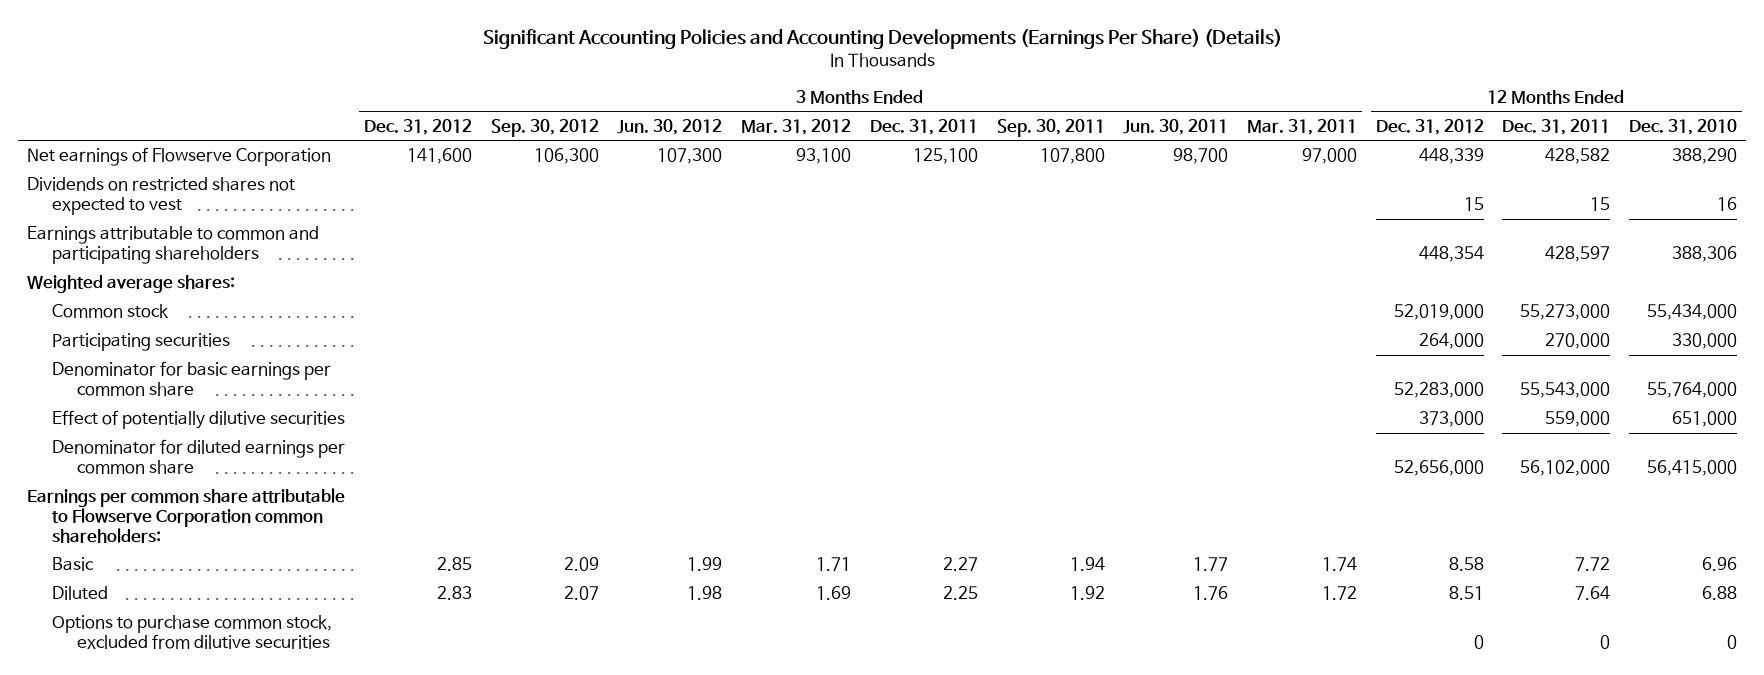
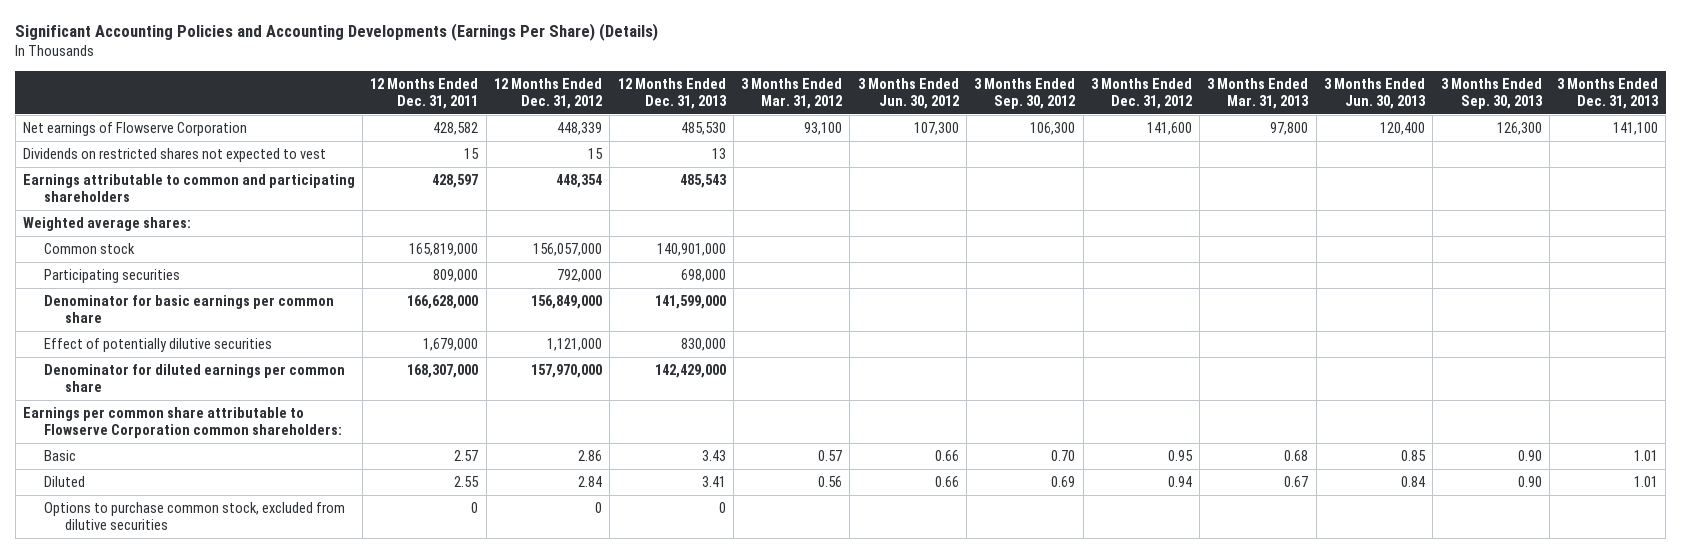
[869,118,978,135] Dec. 31, 2011 -> none
[996,118,1105,137] Sep. 30, 2011 -> none
[1123,118,1229,135] Jun. 30, 2011 -> none
[1246,118,1357,135] Mar. 31, 2011 -> none
[1629,118,1738,135] Dec. 31, 2010 -> none
none -> [617,77,727,109] 12 Months Ended Dec. 31, 2013
none -> [1207,77,1310,109] 3 Months Ended Mar. 31, 2013
none -> [1323,77,1426,109] 3 Months Ended Jun. 30, 2013
none -> [1440,77,1543,109] 3 Months Ended Sep. 30, 2013
none -> [1557,77,1660,109] 3 Months Ended Dec. 31, 2013
[1393,304,1484,321] 52,019,000 -> [532,243,602,257] 156,057,000
[1520,304,1611,321] 55,273,000 -> [409,243,479,257] 165,819,000
[1418,333,1484,350] 264,000 -> [556,269,602,283] 792,000
[1545,333,1611,350] 270,000 -> [433,269,479,283] 809,000
[1393,382,1484,399] 52,283,000 -> [530,295,602,310] 156,849,000
[1520,382,1611,399] 55,543,000 -> [407,295,479,310] 166,628,000
[1418,411,1484,428] 373,000 -> [546,338,602,352] 1,121,000
[1545,411,1611,428] 559,000 -> [423,338,479,352] 1,679,000
[1393,460,1484,477] 52,656,000 -> [530,364,602,379] 157,970,000
[1520,460,1611,477] 56,102,000 -> [407,364,479,379] 168,307,000
[436,557,472,572] 2.85 -> [1167,450,1193,462] 0.95
[563,557,599,572] 2.09 -> [1051,450,1076,462] 0.70
[687,557,723,572] 1.99 -> [934,450,959,462] 0.66
[816,557,852,572] 1.71 -> [818,450,843,462] 0.57
[1448,557,1484,572] 8.58 -> [577,450,602,462] 2.86
[1575,557,1611,572] 7.72 -> [454,450,479,462] 2.57
[436,586,472,601] 2.83 -> [1167,476,1192,488] 0.94
[563,586,599,601] 2.07 -> [1051,476,1076,488] 0.69
[687,586,723,601] 1.98 -> [934,476,959,488] 0.66
[816,586,852,601] 1.69 -> [818,476,843,488] 0.56
[1448,586,1484,601] 8.51 -> [577,476,602,488] 2.84
[1575,586,1611,601] 7.64 -> [454,476,480,488] 2.55

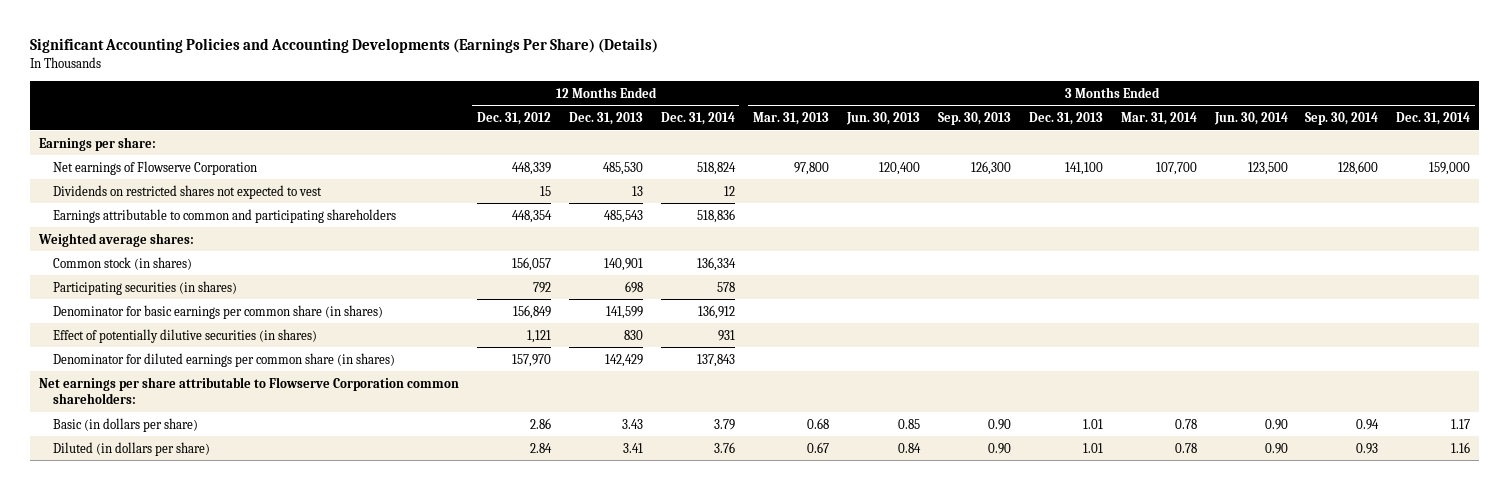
[370,77,479,109] 12 Months Ended Dec. 31, 2011 -> none
[741,77,843,109] 3 Months Ended Mar. 31, 2012 -> none
[857,77,959,109] 3 Months Ended Jun. 30, 2012 -> none
[974,77,1076,109] 3 Months Ended Sep. 30, 2012 -> none
[1090,77,1192,109] 3 Months Ended Dec. 31, 2012 -> none
none -> [660,112,735,126] Dec. 31, 2014
none -> [1120,112,1197,126] Mar. 31, 2014
none -> [1213,112,1288,126] Jun. 30, 2014
none -> [1305,112,1379,126] Sep. 30, 2014
none -> [1396,112,1471,126] Dec. 31, 2014
none -> [38,136,156,151] Earnings per share:
[43,502,345,531] Options to purchase common stock, excluded from dilutive securities -> none
[43,243,135,255] Common stock -> [52,256,192,270] Common stock (in shares)
[532,243,602,257] 156,057,000 -> [511,256,551,271] 156,057
[656,243,726,257] 140,901,000 -> [603,257,643,271] 140,901
[43,269,180,284] Participating securities -> [52,280,237,295] Participating securities (in shares)
[556,269,602,283] 792,000 -> [532,281,551,293] 792
[680,269,726,283] 698,000 -> [624,280,643,293] 698
[43,295,334,324] Denominator for basic earnings per common share -> [52,304,383,319] Denominator for basic earnings per common share (in shares)
[530,295,602,310] 156,849,000 -> [512,304,551,319] 156,849
[654,295,726,310] 141,599,000 -> [605,305,643,319] 141,599
[43,338,272,353] Effect of potentially dilutive securities -> [52,328,317,343] Effect of potentially dilutive securities (in shares)
[546,338,602,352] 1,121,000 -> [526,329,551,343] 1,121
[680,338,726,352] 830,000 -> [623,329,643,340] 830
[43,364,345,393] Denominator for diluted earnings per common share -> [52,352,395,367] Denominator for diluted earnings per common share (in shares)
[530,364,602,379] 157,970,000 -> [511,353,551,367] 157,970
[654,364,726,379] 142,429,000 -> [604,353,643,367] 142,429
[22,407,342,439] Earnings per common share attributable to Flowserve Corporation common shareholders: -> [38,376,459,405] Net earnings per share attributable to Flowserve Corporation common shareholders:
[43,450,76,462] Basic -> [52,417,198,432] Basic (in dollars per share)
[43,476,85,488] Diluted -> [52,441,210,456] Diluted (in dollars per share)

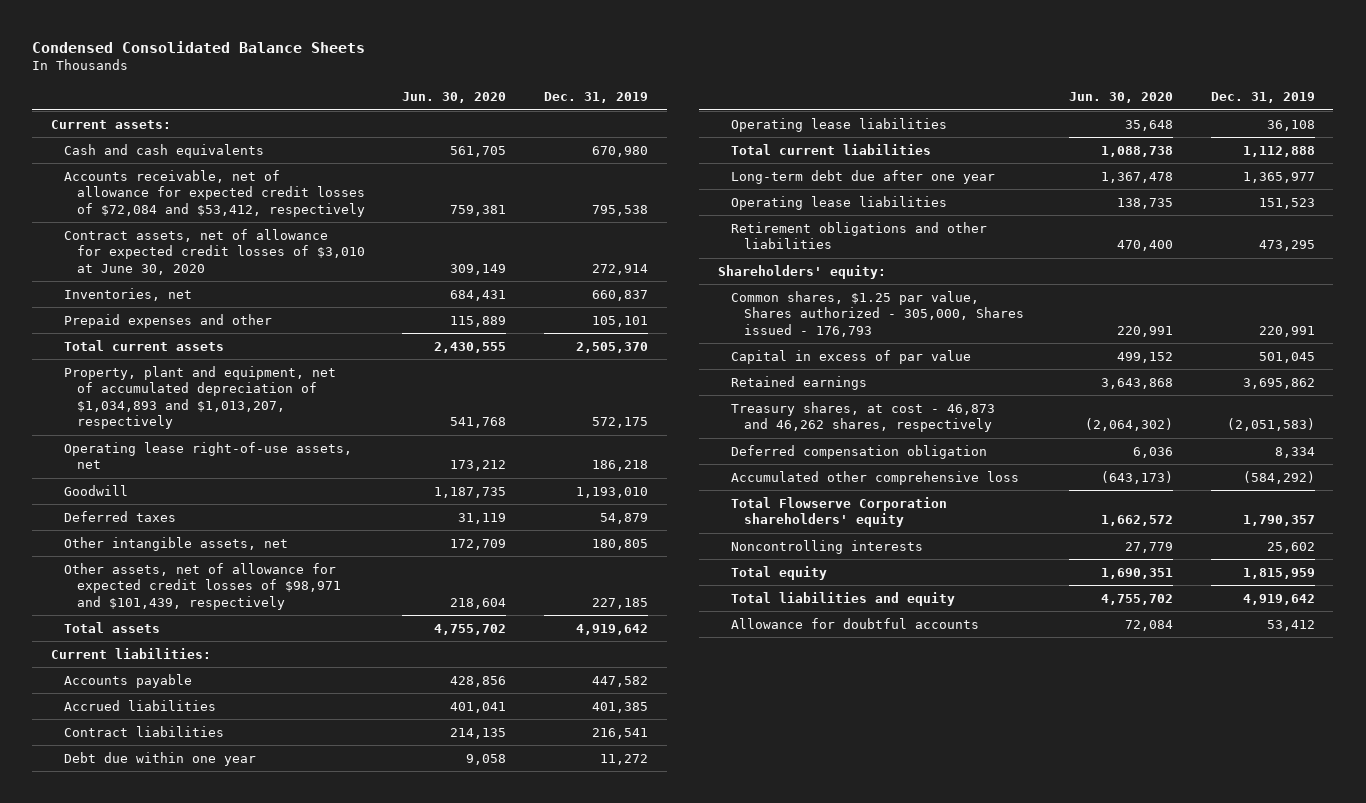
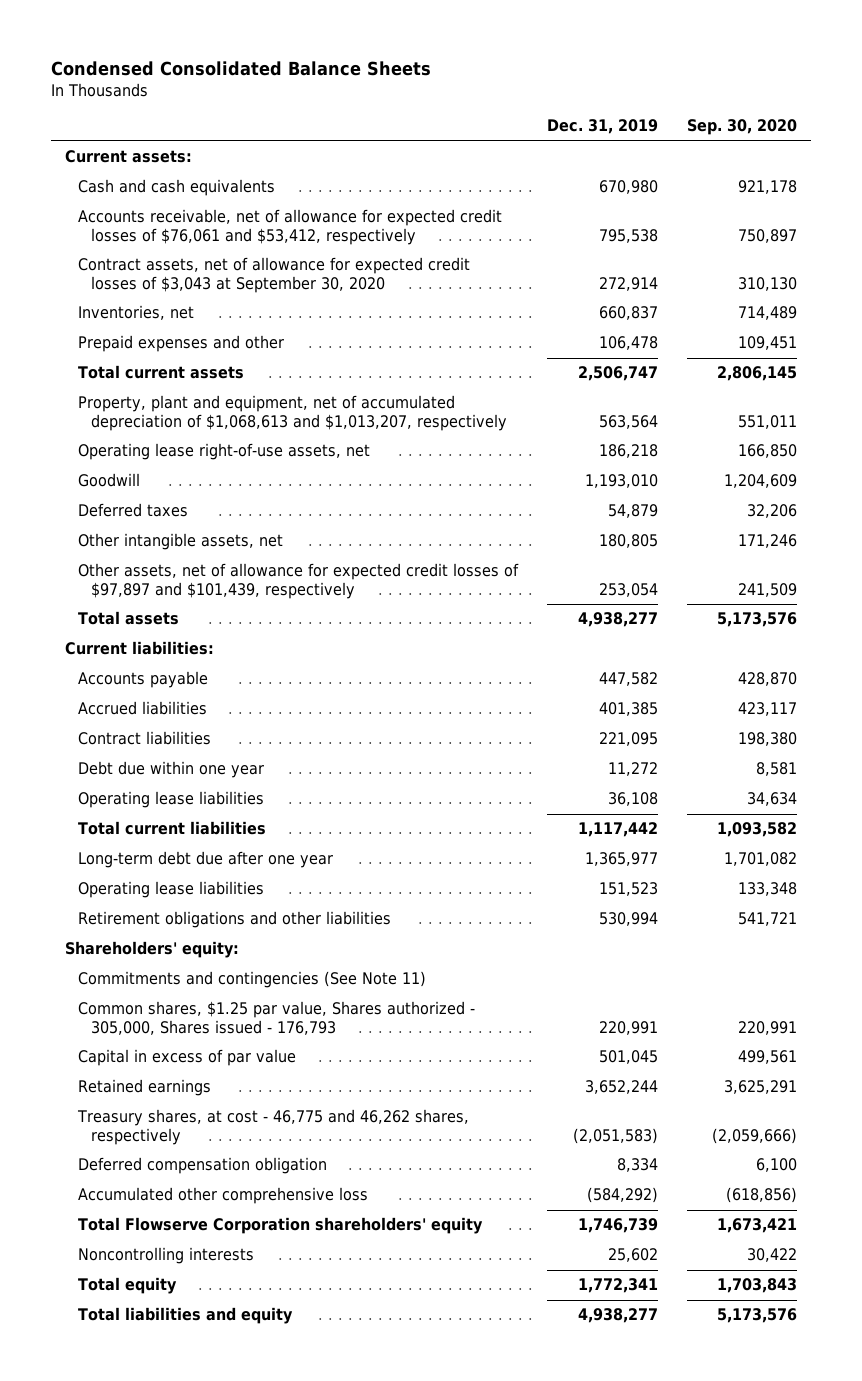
[402,92,507,104] Jun. 30, 2020 -> none
none -> [686,119,797,136] Sep. 30, 2020
[63,169,365,217] Accounts receivable, net of allowance for expected credit losses of $72,084 and $53,412, respectively -> [78,209,503,245] Accounts receivable, net of allowance for expected credit losses of $76,061 and $53,412, respectively
[63,228,365,275] Contract assets, net of allowance for expected credit losses of $3,010 at June 30, 2020 -> [78,257,471,293] Contract assets, net of allowance for expected credit losses of $3,043 at September 30, 2020
[591,315,648,327] 105,101 -> [599,336,659,351] 106,478
[575,341,648,353] 2,505,370 -> [578,366,659,382] 2,506,747
[63,365,336,430] Property, plant and equipment, net of accumulated depreciation of $1,034,893 and $1,013,207, respectively -> [78,395,508,431] Property, plant and equipment, net of accumulated depreciation of $1,068,613 and $1,013,207, respectively
[591,417,648,429] 572,175 -> [599,414,659,429] 563,564
[63,562,341,610] Other assets, net of allowance for expected credit losses of $98,971 and $101,439, respectively -> [78,563,520,599] Other assets, net of allowance for expected credit losses of $97,897 and $101,439, respectively
[591,597,648,609] 227,185 -> [599,582,659,597] 253,054
[575,623,648,635] 4,919,642 -> [578,612,659,628] 4,938,277
[591,727,648,739] 216,541 -> [599,732,659,747] 221,095
[1242,145,1315,157] 1,112,888 -> [578,822,659,838] 1,117,442
[1258,240,1315,252] 473,295 -> [599,912,659,927] 530,994
none -> [78,971,427,989] Commitments and contingencies (See Note 11)
[1242,377,1315,389] 3,695,862 -> [585,1080,659,1095] 3,652,244
[730,401,995,433] Treasury shares, at cost - 46,873 and 46,262 shares, respectively -> [77,1109,470,1145] Treasury shares, at cost - 46,775 and 46,262 shares, respectively
[1242,515,1315,527] 1,790,357 -> [578,1218,659,1234] 1,746,739
[730,617,979,629] Allowance for doubtful accounts -> none
[1242,567,1315,579] 1,815,959 -> [578,1278,659,1294] 1,772,341
[1242,593,1315,605] 4,919,642 -> [578,1308,659,1324] 4,938,277

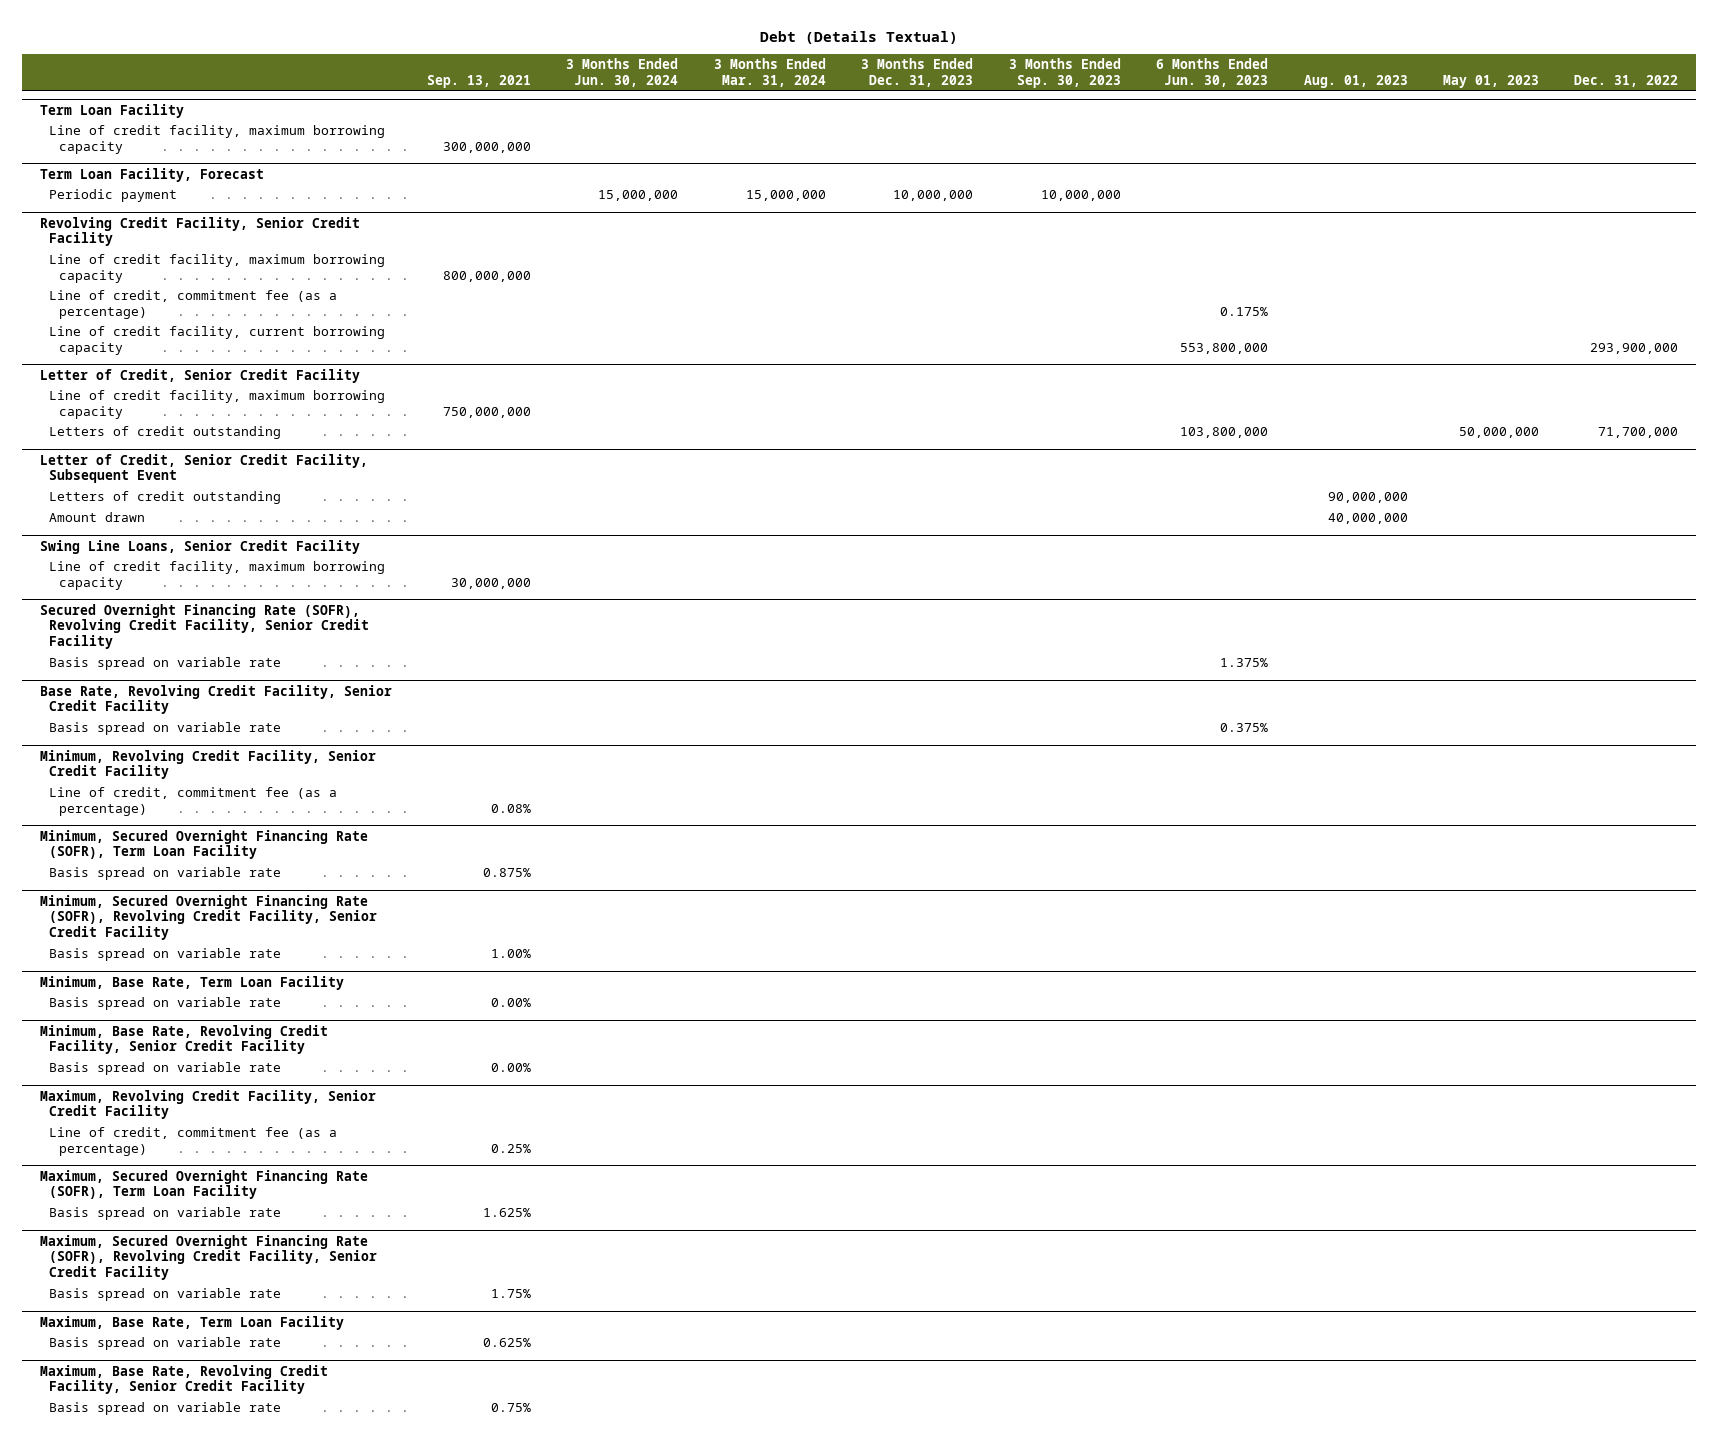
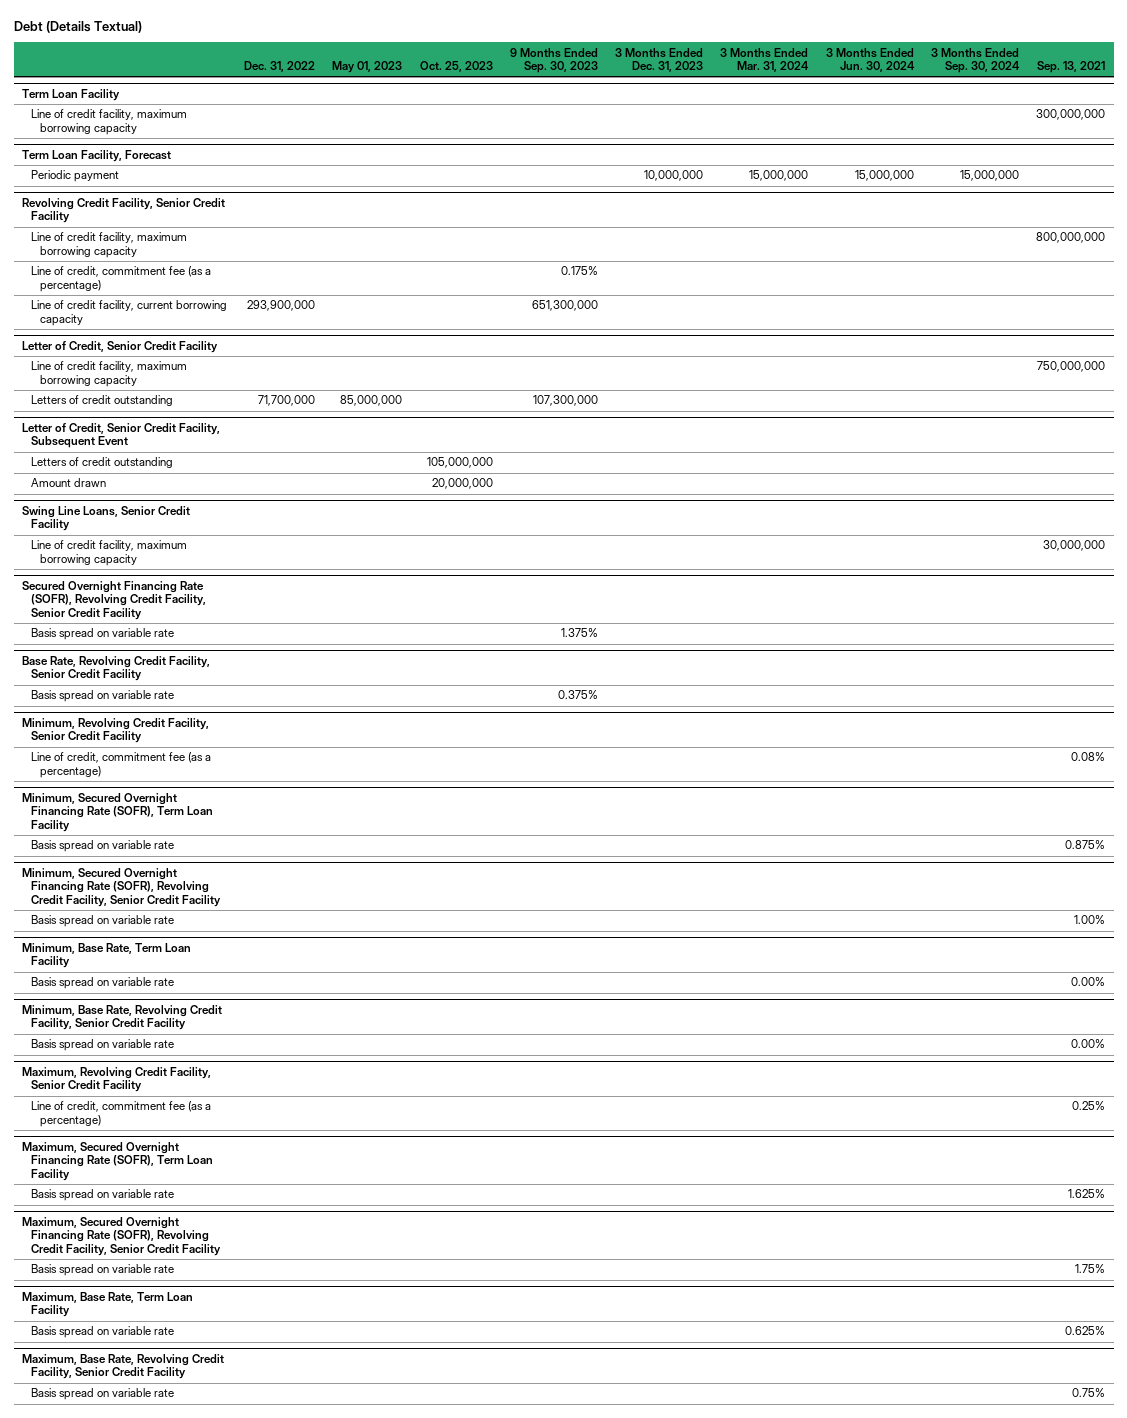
[1008,58,1121,89] 3 Months Ended Sep. 30, 2023 -> none
[1156,58,1269,88] 6 Months Ended Jun. 30, 2023 -> none
[1303,75,1408,89] Aug. 01, 2023 -> none
none -> [419,61,493,73] Oct. 25, 2023
none -> [509,47,598,74] 9 Months Ended Sep. 30, 2023
none -> [930,47,1020,74] 3 Months Ended Sep. 30, 2024
[1458,426,1539,438] 50,000,000 -> [340,395,403,407] 85,000,000

